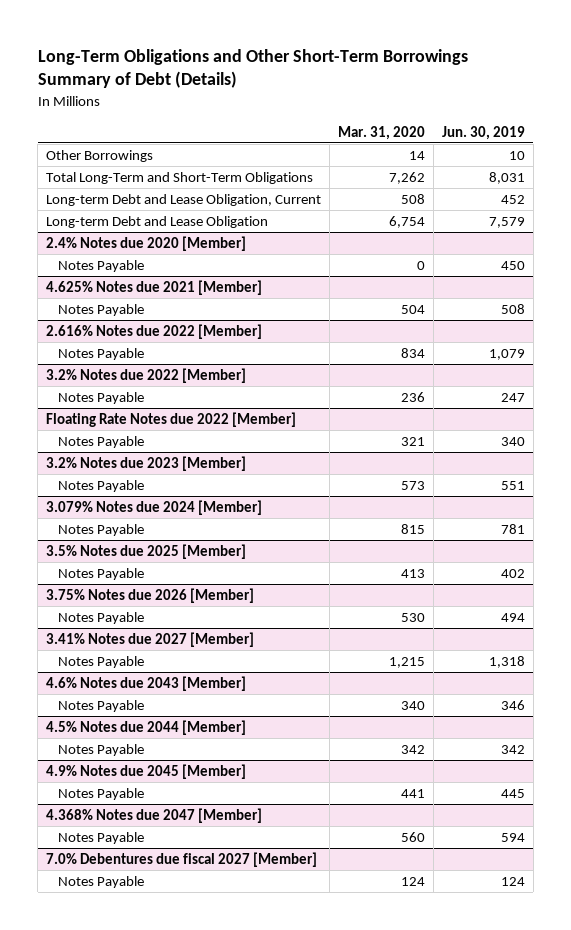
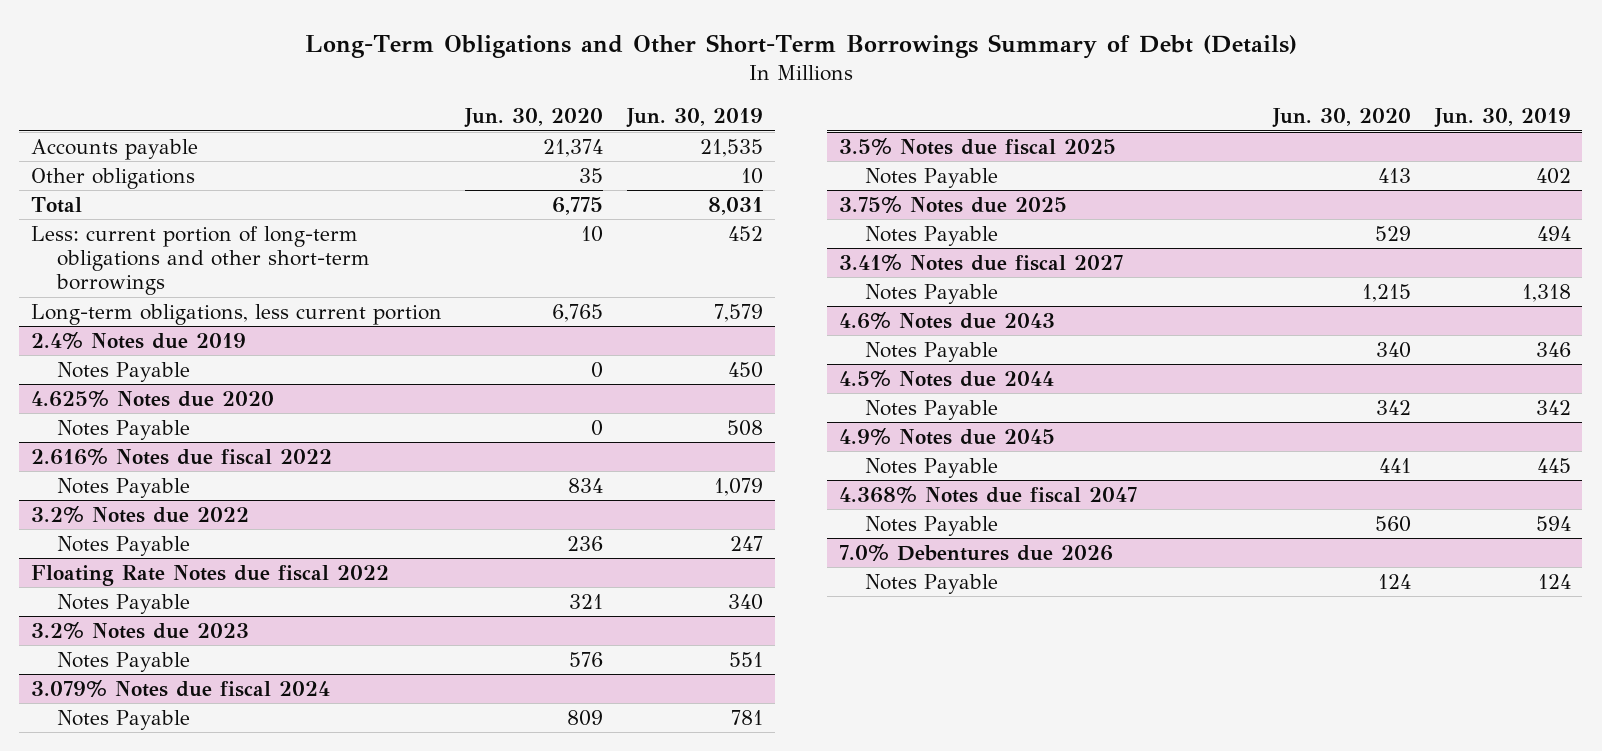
[338,125,426,140] Mar. 31, 2020 -> none
none -> [464,108,604,129] Jun. 30, 2020
none -> [31,138,199,160] Accounts payable
[46,150,154,163] Other Borrowings -> [31,167,196,189] Other obligations
[46,172,314,185] Total Long-Term and Short-Term Obligations -> [31,196,83,213] Total
[46,194,322,207] Long-term Debt and Lease Obligation, Current -> [31,225,371,296] Less: current portion of long-term obligations and other short-term borrowings
[46,216,269,229] Long-term Debt and Lease Obligation -> [31,303,443,325] Long-term obligations, less current portion
[46,236,247,252] 2.4% Notes due 2020 [Member] -> [31,330,247,349] 2.4% Notes due 2019
[46,280,263,296] 4.625% Notes due 2021 [Member] -> [31,388,275,407] 4.625% Notes due 2020
[46,324,263,340] 2.616% Notes due 2022 [Member] -> [31,446,333,465] 2.616% Notes due fiscal 2022
[46,368,247,384] 3.2% Notes due 2022 [Member] -> [31,504,250,523] 3.2% Notes due 2022
[46,412,297,428] Floating Rate Notes due 2022 [Member] -> [31,564,390,586] Floating Rate Notes due fiscal 2022
[46,456,247,472] 3.2% Notes due 2023 [Member] -> [31,620,250,639] 3.2% Notes due 2023
[46,500,263,516] 3.079% Notes due 2024 [Member] -> [31,678,331,697] 3.079% Notes due fiscal 2024
[46,544,247,560] 3.5% Notes due 2025 [Member] -> [838,136,1116,155] 3.5% Notes due fiscal 2025
[46,588,255,604] 3.75% Notes due 2026 [Member] -> [838,194,1067,213] 3.75% Notes due 2025
[46,632,255,648] 3.41% Notes due 2027 [Member] -> [838,252,1123,271] 3.41% Notes due fiscal 2027
[46,676,247,692] 4.6% Notes due 2043 [Member] -> [838,310,1055,329] 4.6% Notes due 2043
[46,720,247,736] 4.5% Notes due 2044 [Member] -> [838,368,1054,387] 4.5% Notes due 2044
[46,764,247,780] 4.9% Notes due 2045 [Member] -> [838,426,1055,445] 4.9% Notes due 2045
[46,808,263,824] 4.368% Notes due 2047 [Member] -> [838,484,1137,503] 4.368% Notes due fiscal 2047
[46,852,318,868] 7.0% Debentures due fiscal 2027 [Member] -> [838,542,1113,561] 7.0% Debentures due 2026

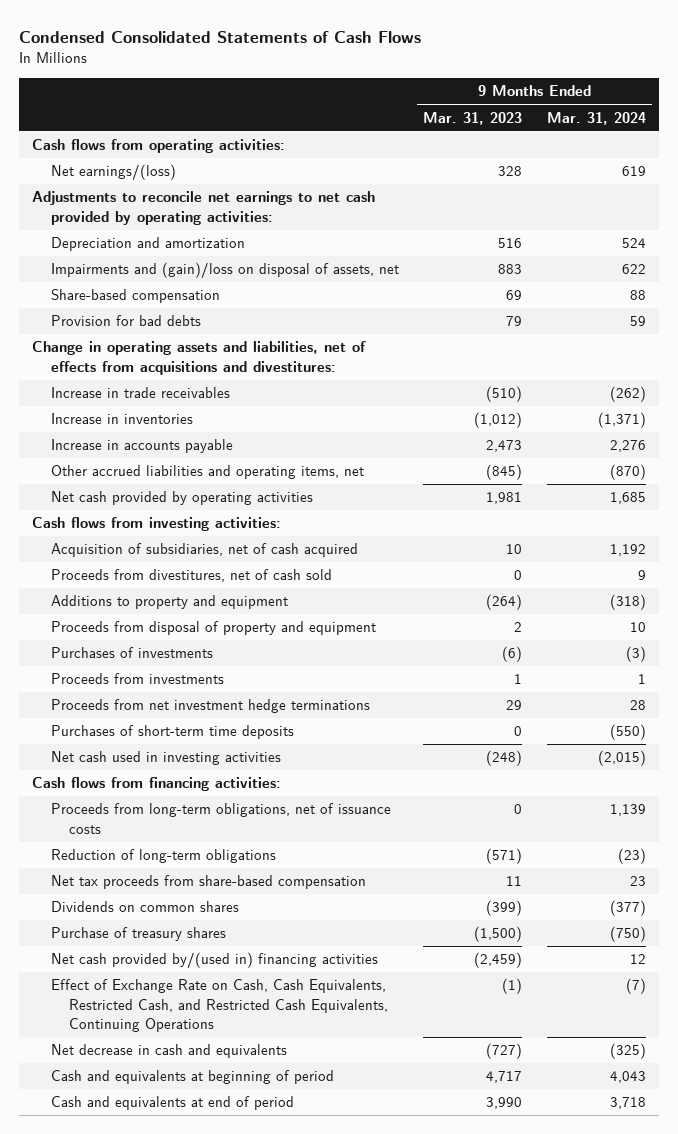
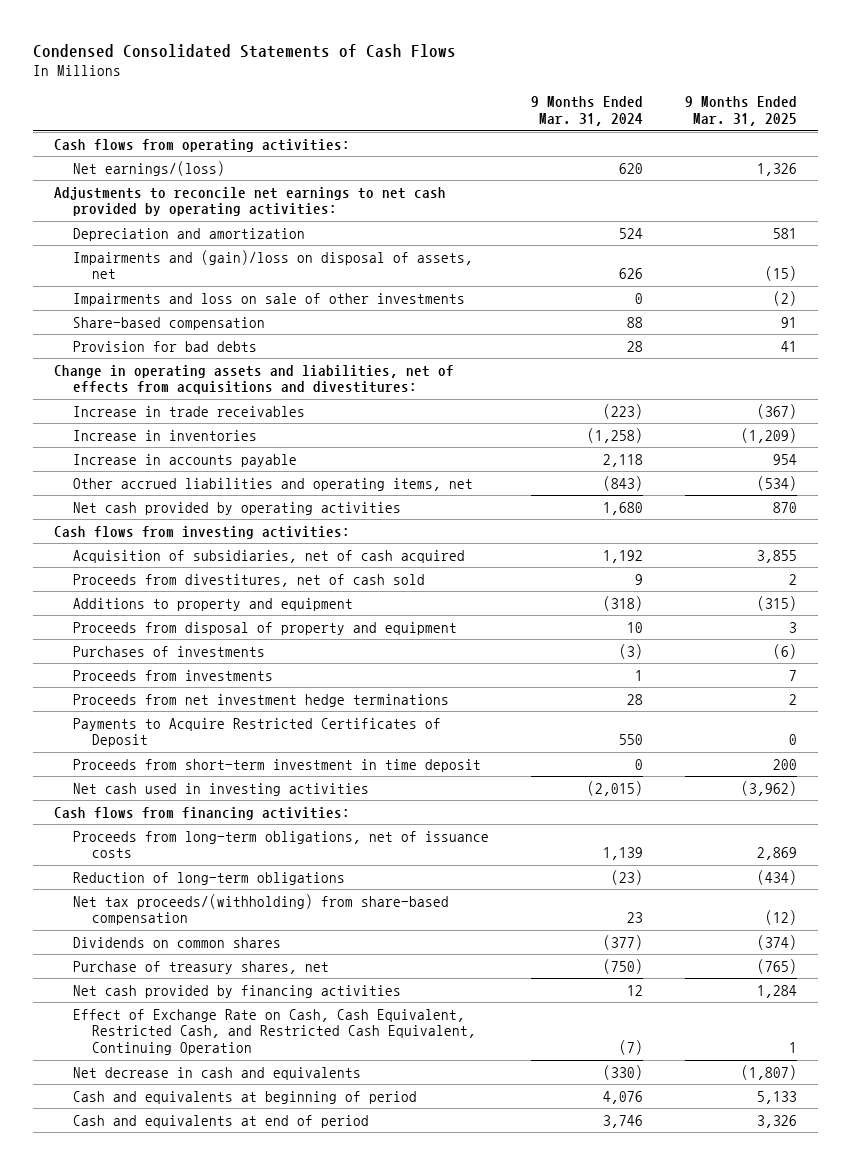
[423,111,523,125] Mar. 31, 2023 -> none
none -> [684,96,797,127] 9 Months Ended Mar. 31, 2025
[622,166,647,177] 619 -> [618,162,643,174] 620
[622,264,647,275] 622 -> [618,268,643,280] 626
none -> [73,292,466,306] Impairments and loss on sale of other investments
[630,316,647,327] 59 -> [626,340,643,352] 28
[610,386,647,403] (262) -> [602,403,643,419] (223)
[598,412,647,429] (1,371) -> [586,427,643,443] (1,258)
[610,440,647,453] 2,276 -> [602,453,643,467] 2,118
[610,464,647,481] (870) -> [602,475,643,491] (843)
[610,492,647,505] 1,685 -> [602,501,643,515] 1,680
[50,725,294,740] Purchases of short-term time deposits -> none
none -> [73,717,442,748] Payments to Acquire Restricted Certificates of Deposit
none -> [73,758,482,772] Proceeds from short-term investment in time deposit
[50,875,366,890] Net tax proceeds from share-based compensation -> [73,893,450,926] Net tax proceeds/(withholding) from share-based compensation
[50,927,226,942] Purchase of treasury shares -> [73,960,330,974] Purchase of treasury shares, net
[50,952,378,969] Net cash provided by/(used in) financing activities -> [73,984,402,998] Net cash provided by financing activities
[50,979,389,1032] Effect of Exchange Rate on Cash, Cash Equivalents, Restricted Cash, and Restricted Cash Equivalents, Continuing Operations -> [73,1008,477,1056] Effect of Exchange Rate on Cash, Cash Equivalent, Restricted Cash, and Restricted Cash Equivalent, Continuing Operation
[610,1043,647,1060] (325) -> [602,1064,643,1080] (330)
[610,1071,647,1084] 4,043 -> [602,1090,643,1104] 4,076
[610,1097,647,1110] 3,718 -> [602,1114,643,1128] 3,746

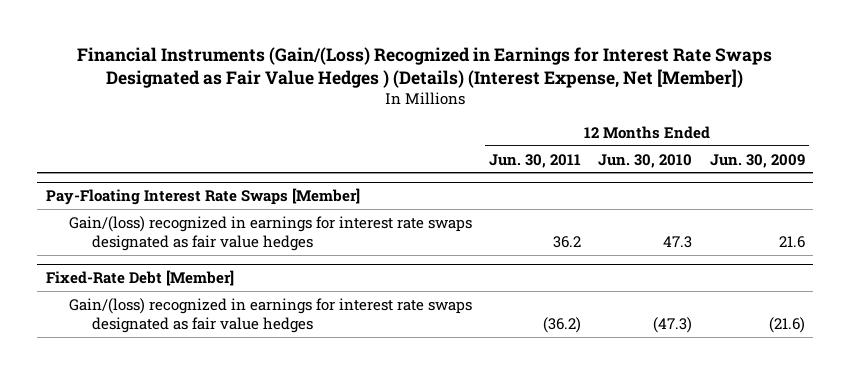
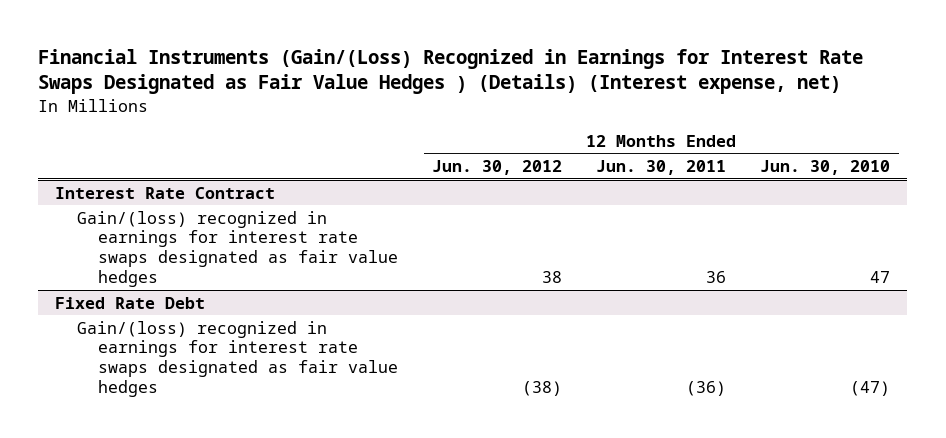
[77,46,773,88] Financial Instruments (Gain/(Loss) Recognized in Earnings for Interest Rate Swaps Designated as Fair Value Hedges ) (Details) (Interest Expense, Net [Member]) -> [38,48,864,95] Financial Instruments (Gain/(Loss) Recognized in Earnings for Interest Rate Swaps Designated as Fair Value Hedges ) (Details) (Interest expense, net)
[709,153,805,168] Jun. 30, 2009 -> none
none -> [432,159,563,175] Jun. 30, 2012
[45,188,360,206] Pay-Floating Interest Rate Swaps [Member] -> none
none -> [55,186,276,199] Interest Rate Contract
[553,235,582,248] 36.2 -> [706,270,727,283] 36
[663,235,693,248] 47.3 -> [870,270,891,283] 47
[45,270,234,287] Fixed-Rate Debt [Member] -> [55,296,206,309] Fixed Rate Debt
[543,316,582,333] (36.2) -> [686,380,727,396] (36)
[653,316,693,333] (47.3) -> [850,380,891,396] (47)

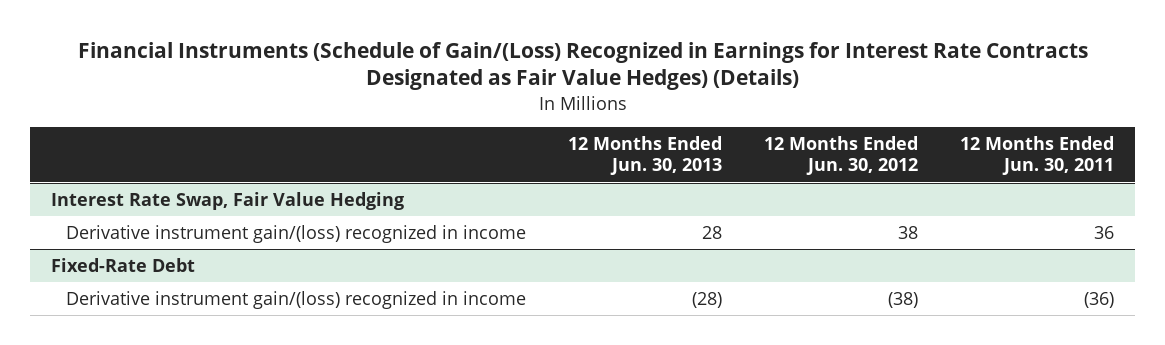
[38,48,864,95] Financial Instruments (Gain/(Loss) Recognized in Earnings for Interest Rate Swaps Designated as Fair Value Hedges ) (Details) (Interest expense, net) -> [77,41,1088,91] Financial Instruments (Schedule of Gain/(Loss) Recognized in Earnings for Interest Rate Contracts Designated as Fair Value Hedges) (Details)
[760,159,891,175] Jun. 30, 2010 -> none
none -> [567,136,722,176] 12 Months Ended Jun. 30, 2013
[55,186,276,199] Interest Rate Contract -> none
none -> [50,191,404,210] Interest Rate Swap, Fair Value Hedging
[76,210,399,287] Gain/(loss) recognized in earnings for interest rate swaps designated as fair value hedges -> [65,224,526,243] Derivative instrument gain/(loss) recognized in income
[55,296,206,309] Fixed Rate Debt -> [50,257,195,272] Fixed-Rate Debt
[76,320,399,397] Gain/(loss) recognized in earnings for interest rate swaps designated as fair value hedges -> [65,290,526,309] Derivative instrument gain/(loss) recognized in income

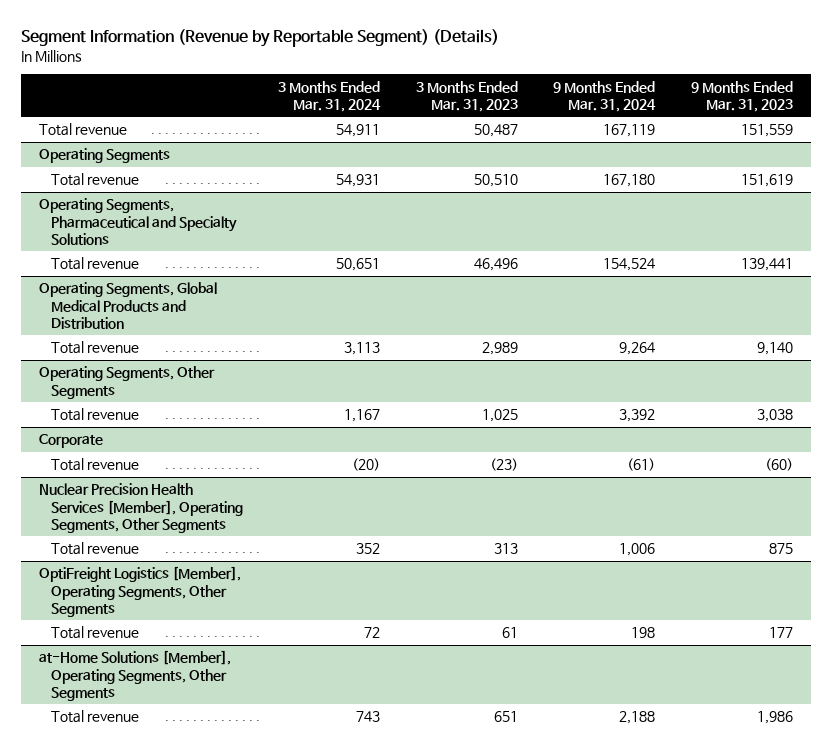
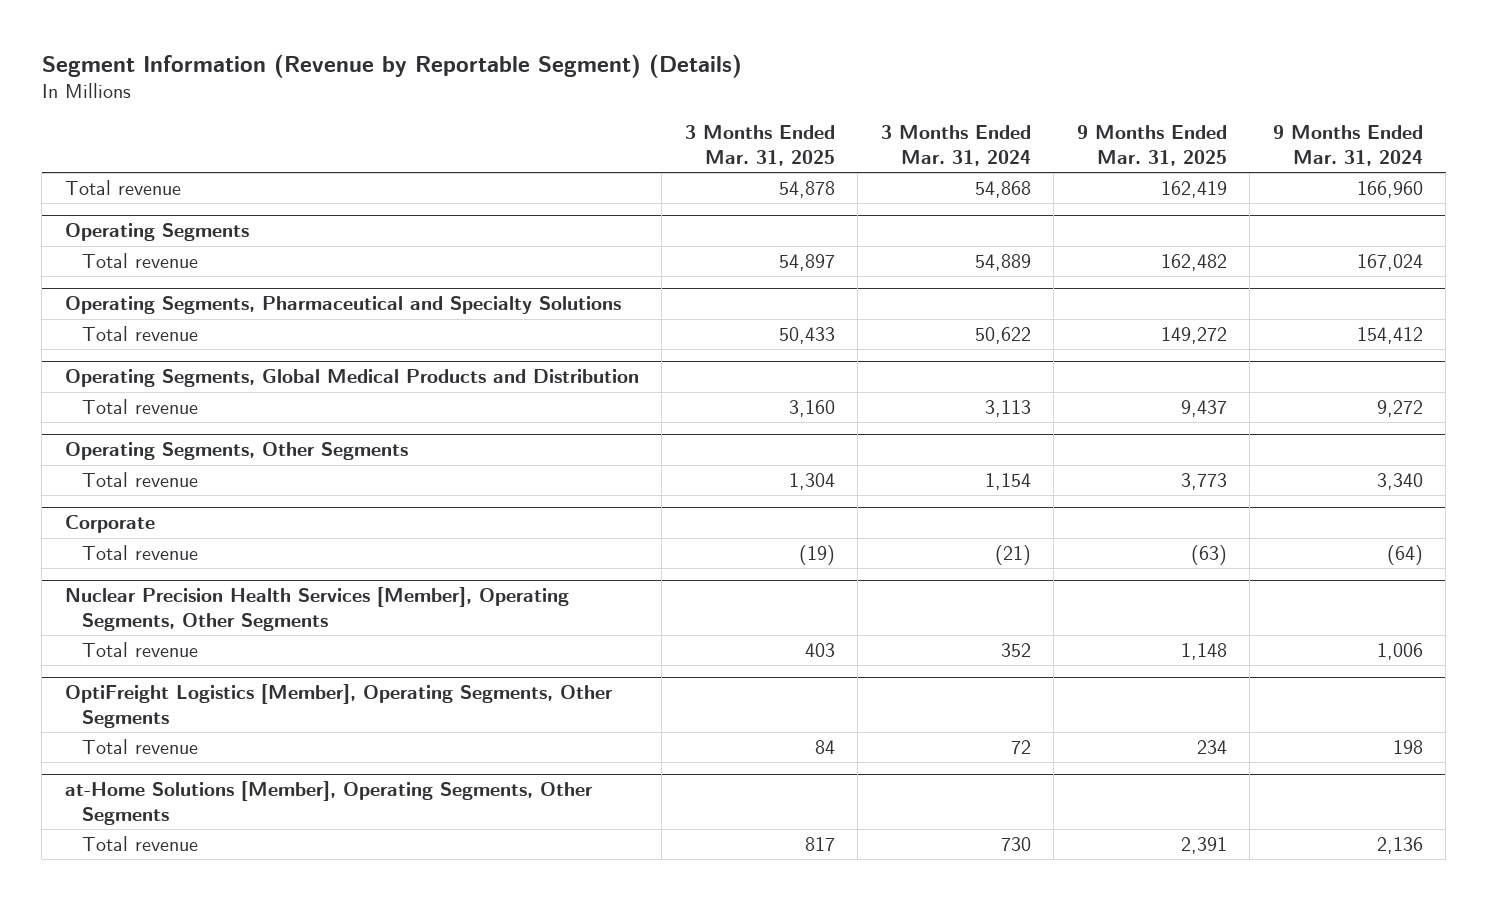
[415,80,518,112] 3 Months Ended Mar. 31, 2023 -> none
[691,80,794,112] 9 Months Ended Mar. 31, 2023 -> none
none -> [684,125,835,166] 3 Months Ended Mar. 31, 2025
none -> [1076,125,1227,166] 9 Months Ended Mar. 31, 2025
[336,124,381,138] 54,911 -> [974,180,1031,198] 54,868
[603,124,656,138] 167,119 -> [1356,180,1423,198] 166,960
[336,174,381,188] 54,931 -> [974,253,1031,271] 54,889
[603,174,656,188] 167,180 -> [1356,253,1423,271] 167,024
[336,258,381,272] 50,651 -> [974,326,1031,344] 50,622
[603,258,656,272] 154,524 -> [1356,326,1423,344] 154,412
[619,342,656,356] 9,264 -> [1376,399,1423,417] 9,272
[344,409,381,423] 1,167 -> [984,472,1031,490] 1,154
[619,409,656,423] 3,392 -> [1376,472,1423,490] 3,340
[352,458,381,472] (20) -> [994,544,1031,565] (21)
[627,458,656,472] (61) -> [1386,544,1423,565] (64)
[356,711,381,723] 743 -> [1000,836,1031,851] 730
[619,711,656,725] 2,188 -> [1376,836,1423,854] 2,136

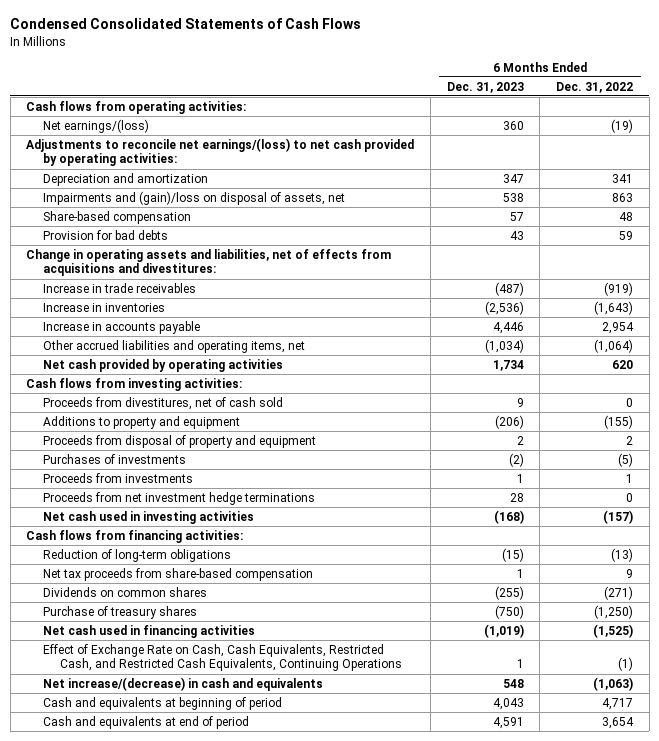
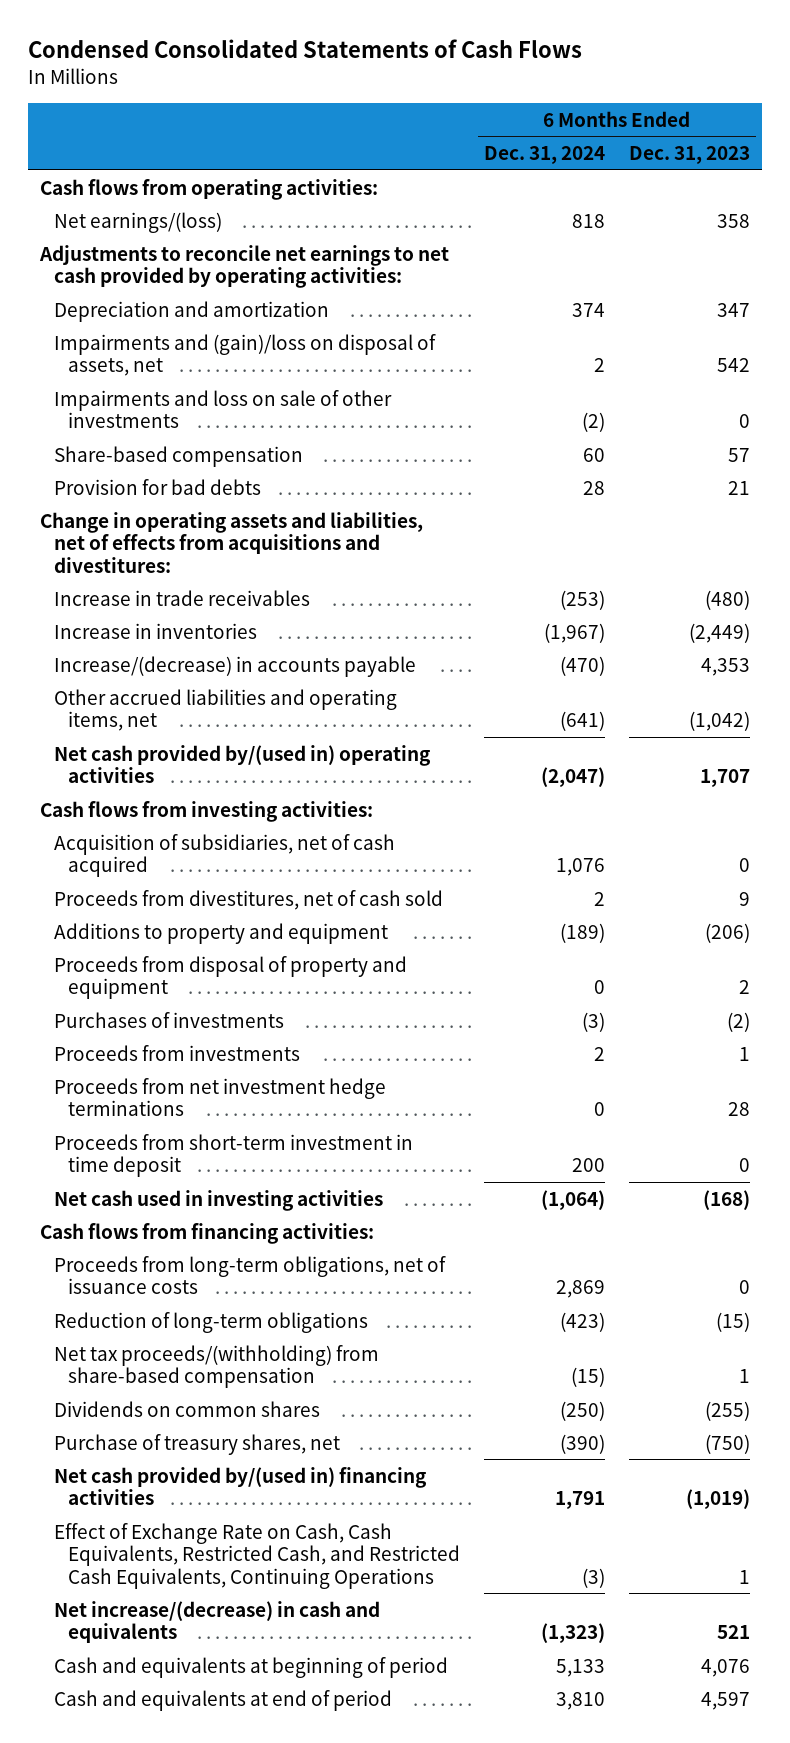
[556,81,634,93] Dec. 31, 2022 -> none
none -> [483,146,605,165] Dec. 31, 2024
[502,120,524,130] 360 -> [716,213,750,228] 358
[26,137,415,167] Adjustments to reconcile net earnings/(loss) to net cash provided by operating activities: -> [39,244,450,289] Adjustments to reconcile net earnings to net cash provided by operating activities:
[502,192,524,202] 538 -> [716,358,750,373] 542
none -> [53,389,392,429] Impairments and loss on sale of other investments
[509,230,524,240] 43 -> [727,480,750,495] 21
[494,281,524,296] (487) -> [704,589,750,610] (480)
[484,300,524,315] (2,536) -> [688,622,750,643] (2,449)
[43,320,201,334] Increase in accounts payable -> [53,655,416,677] Increase/(decrease) in accounts payable
[492,321,524,334] 4,446 -> [700,657,750,676] 4,353
[484,338,524,353] (1,034) -> [688,711,750,732] (1,042)
[43,358,284,372] Net cash provided by operating activities -> [53,744,431,784] Net cash provided by/(used in) operating activities
[492,359,524,371] 1,734 -> [699,769,750,788] 1,707
none -> [53,833,395,878] Acquisition of subsidiaries, net of cash acquired
none -> [53,1133,413,1178] Proceeds from short-term investment in time deposit
none -> [53,1255,446,1295] Proceeds from long-term obligations, net of issuance costs
[43,567,314,581] Net tax proceeds from share-based compensation -> [53,1344,379,1389] Net tax proceeds/(withholding) from share-based compensation
[43,605,198,619] Purchase of treasury shares -> [53,1433,340,1455] Purchase of treasury shares, net
[43,624,256,638] Net cash used in financing activities -> [53,1466,427,1506] Net cash provided by/(used in) financing activities
[502,678,524,688] 548 -> [716,1625,750,1640] 521
[492,697,524,710] 4,043 -> [700,1658,750,1677] 4,076
[492,716,524,729] 4,591 -> [700,1691,750,1710] 4,597

